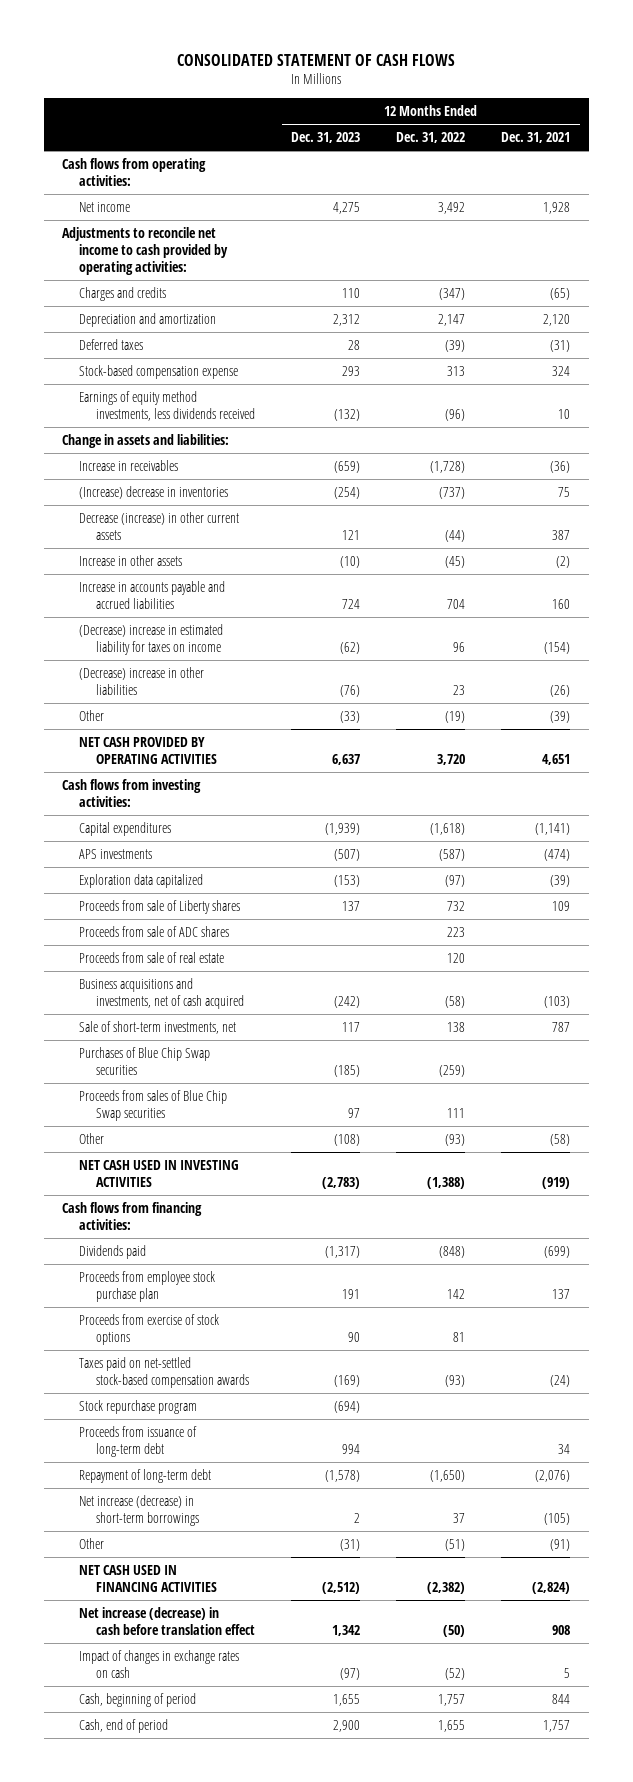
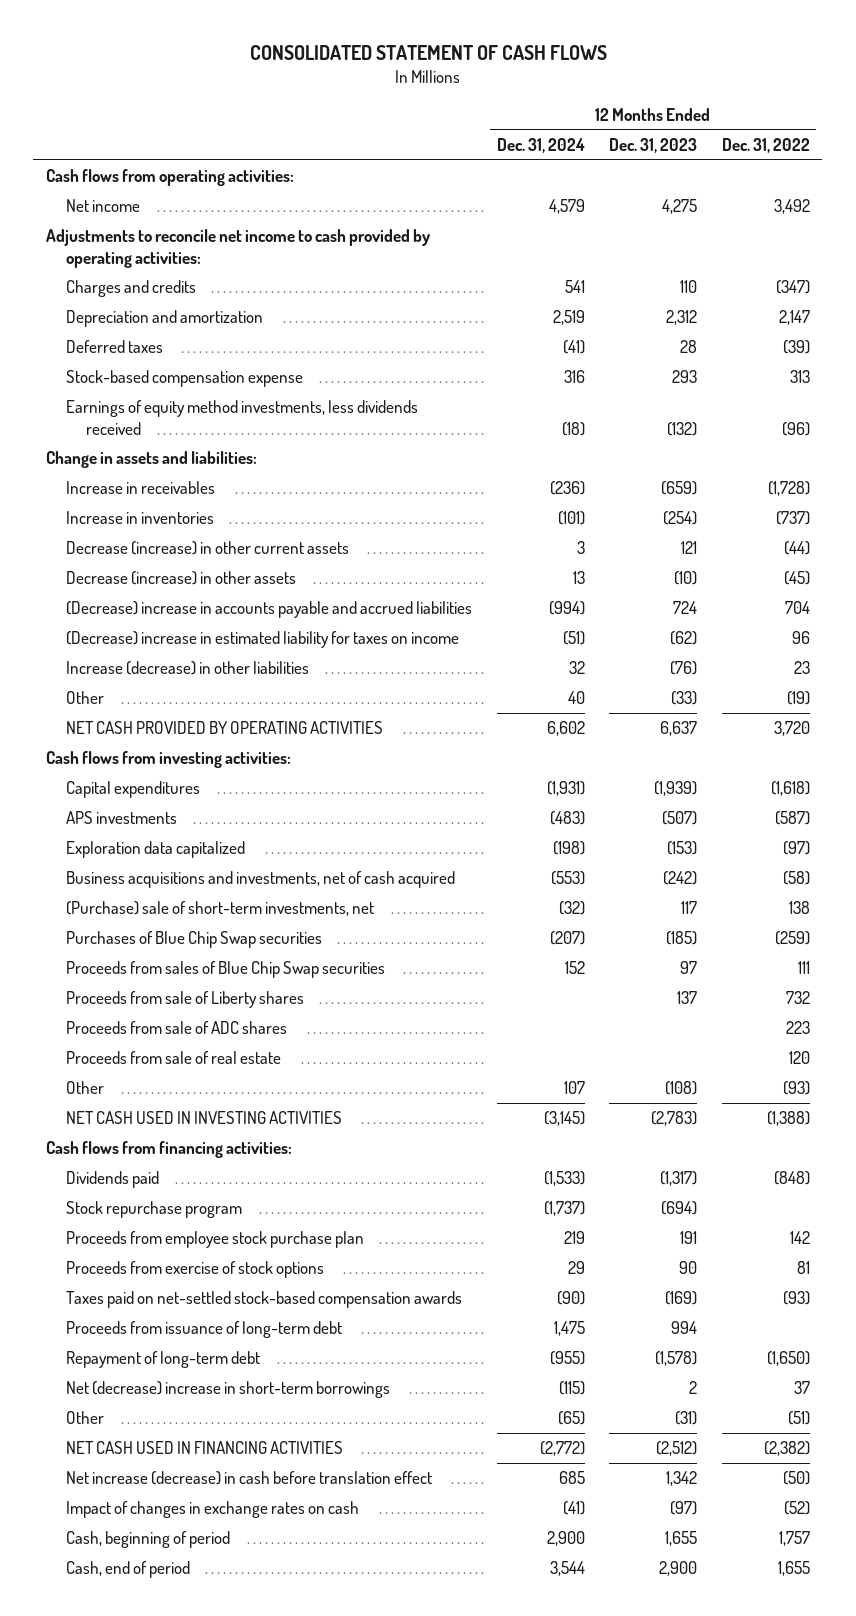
[501,131,571,143] Dec. 31, 2021 -> none
none -> [496,137,585,153] Dec. 31, 2024
[79,485,229,499] (Increase) decrease in inventories -> [65,511,214,525] Increase in inventories
[79,554,183,566] Increase in other assets -> [65,571,296,586] Decrease (increase) in other assets
[79,580,226,609] Increase in accounts payable and accrued liabilities -> [65,601,472,619] (Decrease) increase in accounts payable and accrued liabilities
[79,666,205,695] (Decrease) increase in other liabilities -> [65,661,309,676] Increase (decrease) in other liabilities
[79,1020,237,1034] Sale of short-term investments, net -> [65,901,374,917] (Purchase) sale of short-term investments, net
[79,899,241,914] Proceeds from sale of Liberty shares -> [65,991,304,1009] Proceeds from sale of Liberty shares
[79,925,230,937] Proceeds from sale of ADC shares -> [65,1021,287,1035] Proceeds from sale of ADC shares
[79,951,225,963] Proceeds from sale of real estate -> [65,1051,281,1065] Proceeds from sale of real estate
[79,1399,198,1414] Stock repurchase program -> [65,1201,242,1219] Stock repurchase program
[79,1494,200,1526] Net increase (decrease) in short-term borrowings -> [65,1381,390,1399] Net (decrease) increase in short-term borrowings

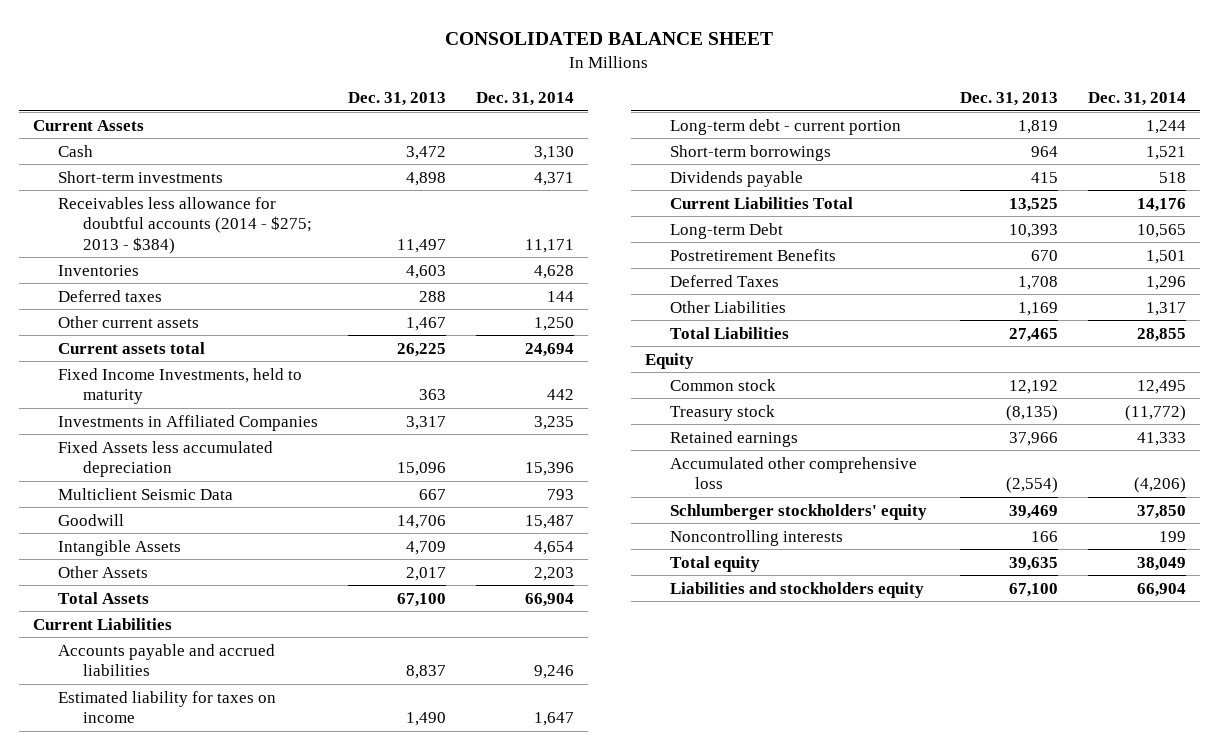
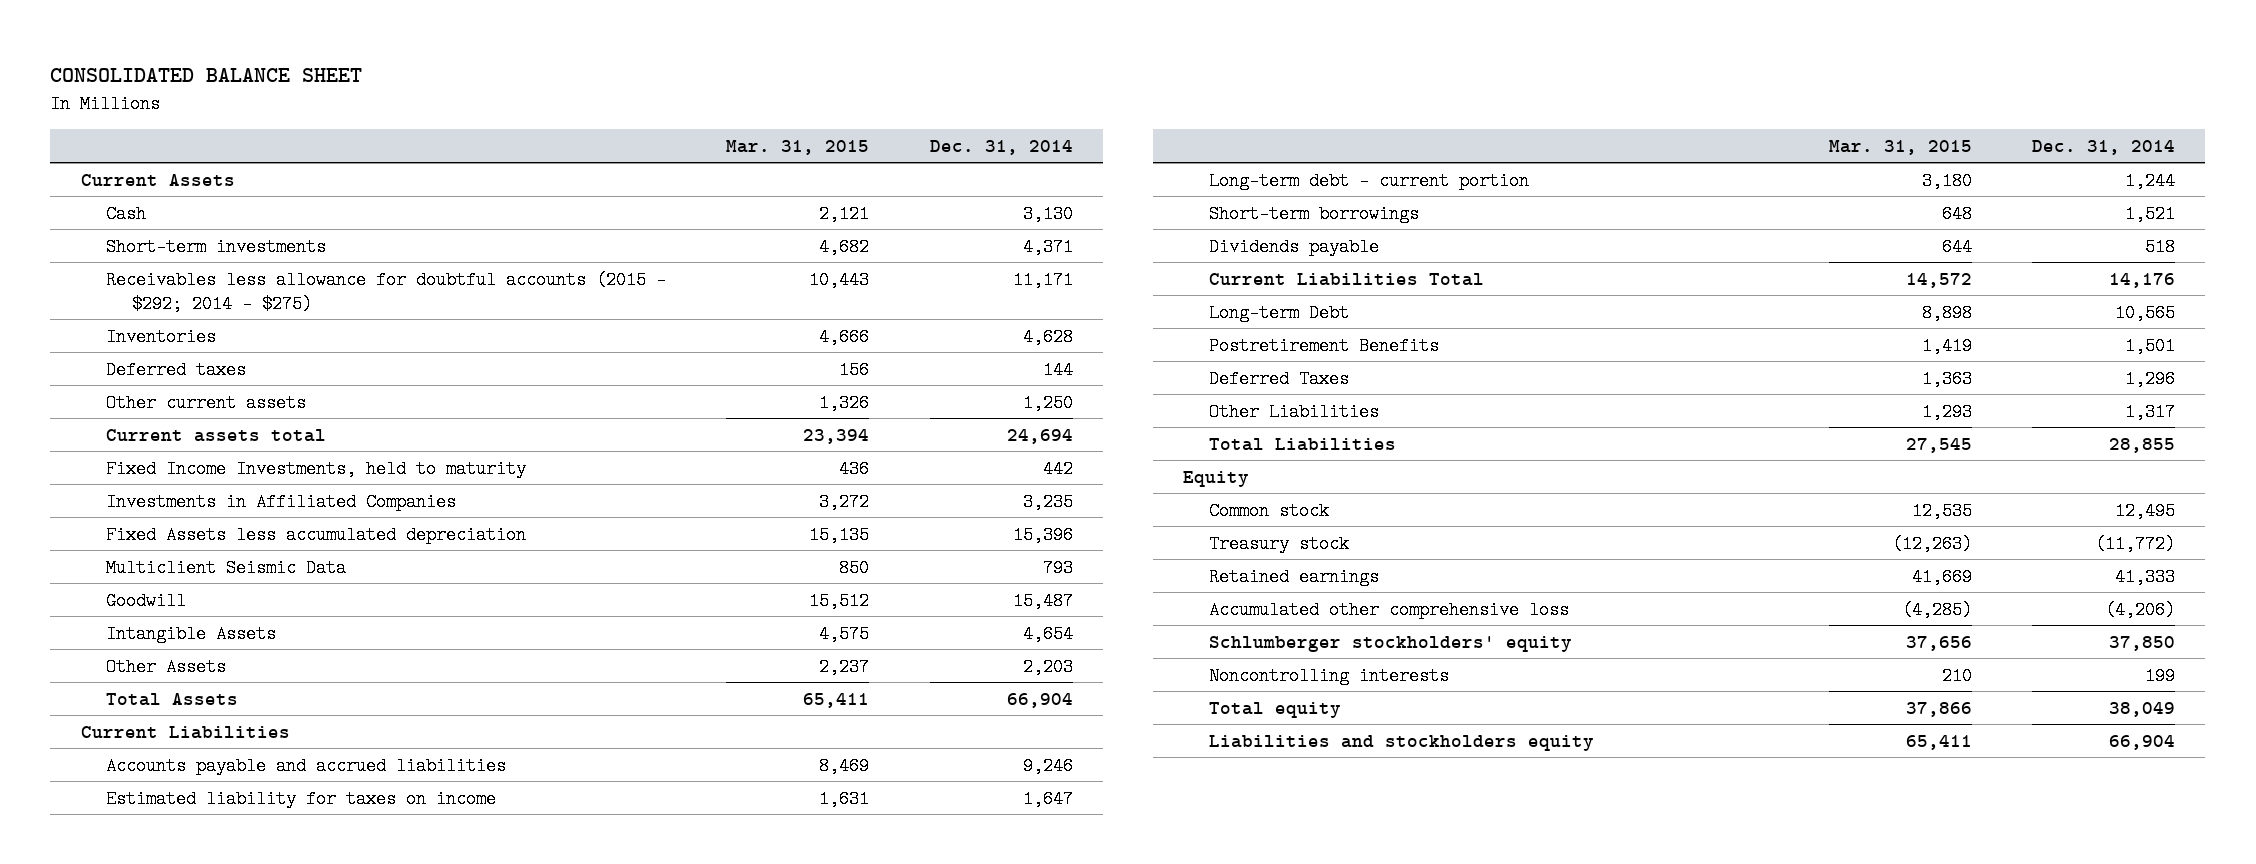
[347,92,446,107] Dec. 31, 2013 -> none
none -> [726,139,870,155] Mar. 31, 2015
[58,196,313,254] Receivables less allowance for doubtful accounts (2014 - $275; 2013 - $384) -> [106,270,667,313] Receivables less allowance for doubtful accounts (2015 - $292; 2014 - $275)

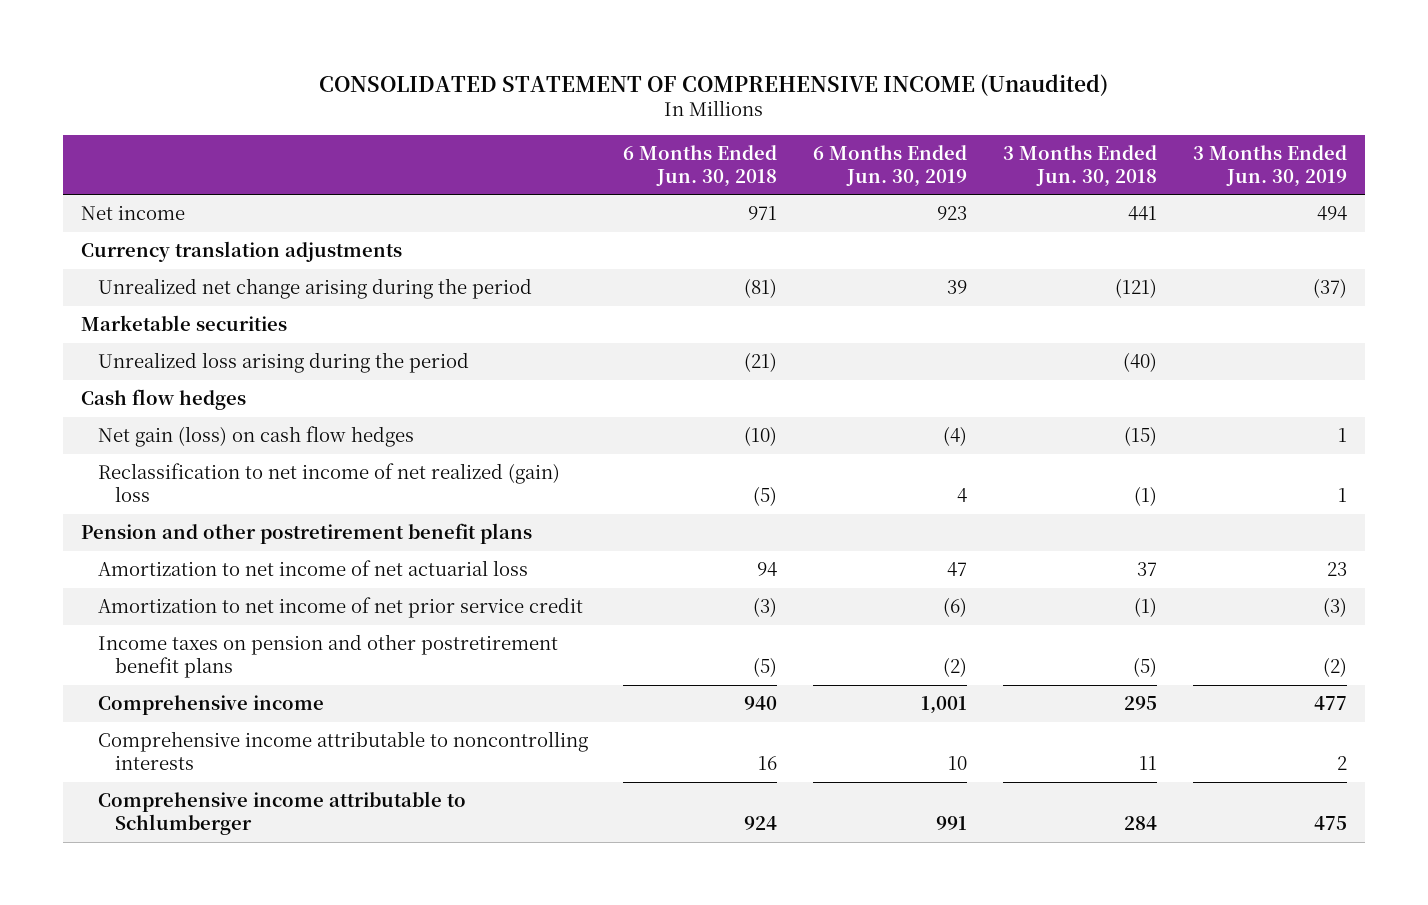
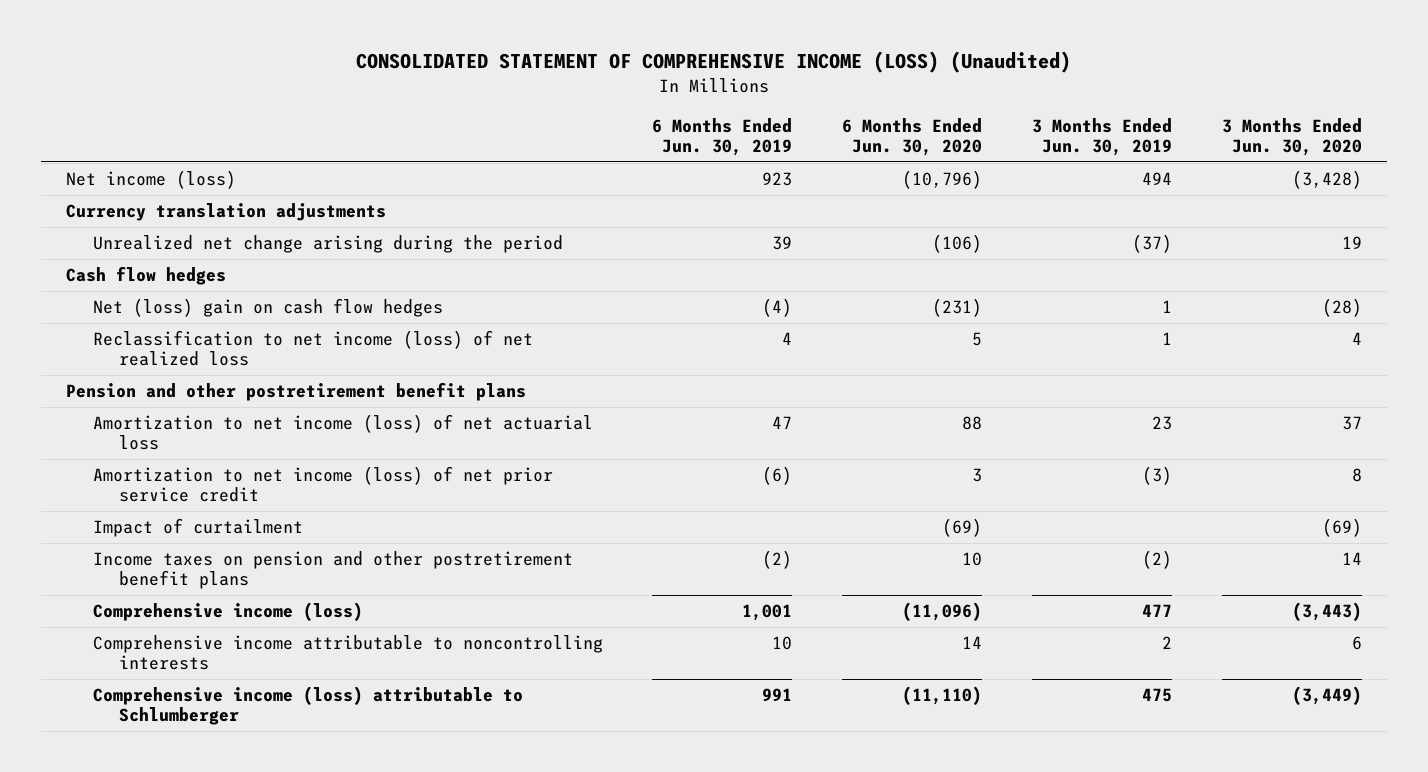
[318,73,1108,96] CONSOLIDATED STATEMENT OF COMPREHENSIVE INCOME (Unaudited) -> [356,51,1072,74] CONSOLIDATED STATEMENT OF COMPREHENSIVE INCOME (LOSS) (Unaudited)
[623,144,778,187] 6 Months Ended Jun. 30, 2018 -> none
[1002,144,1157,187] 3 Months Ended Jun. 30, 2018 -> none
none -> [842,117,983,156] 6 Months Ended Jun. 30, 2020
none -> [1221,117,1362,156] 3 Months Ended Jun. 30, 2020
[80,204,185,220] Net income -> [66,170,237,190] Net income (loss)
[80,314,287,331] Marketable securities -> none
[97,351,469,373] Unrealized loss arising during the period -> none
[97,425,414,447] Net gain (loss) on cash flow hedges -> [92,298,443,318] Net (loss) gain on cash flow hedges
[97,462,560,503] Reclassification to net income of net realized (gain) loss -> [92,330,533,367] Reclassification to net income (loss) of net realized loss
[97,559,528,576] Amortization to net income of net actuarial loss -> [92,414,593,451] Amortization to net income (loss) of net actuarial loss
[97,596,583,618] Amortization to net income of net prior service credit -> [92,466,553,503] Amortization to net income (loss) of net prior service credit
none -> [92,518,303,538] Impact of curtailment
[97,694,324,715] Comprehensive income -> [92,602,363,622] Comprehensive income (loss)
[97,790,466,836] Comprehensive income attributable to Schlumberger -> [92,686,523,726] Comprehensive income (loss) attributable to Schlumberger

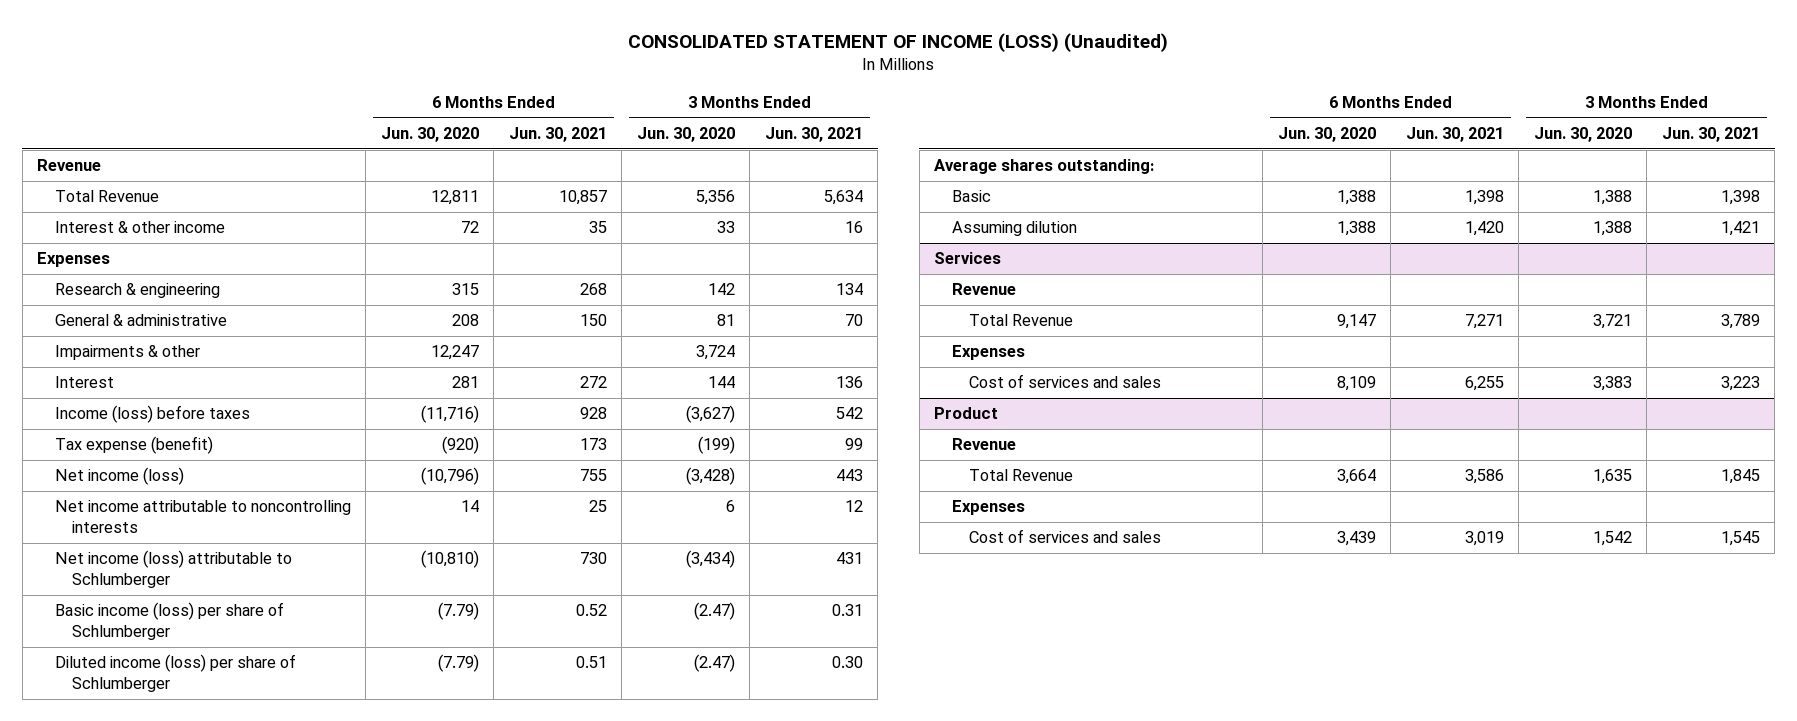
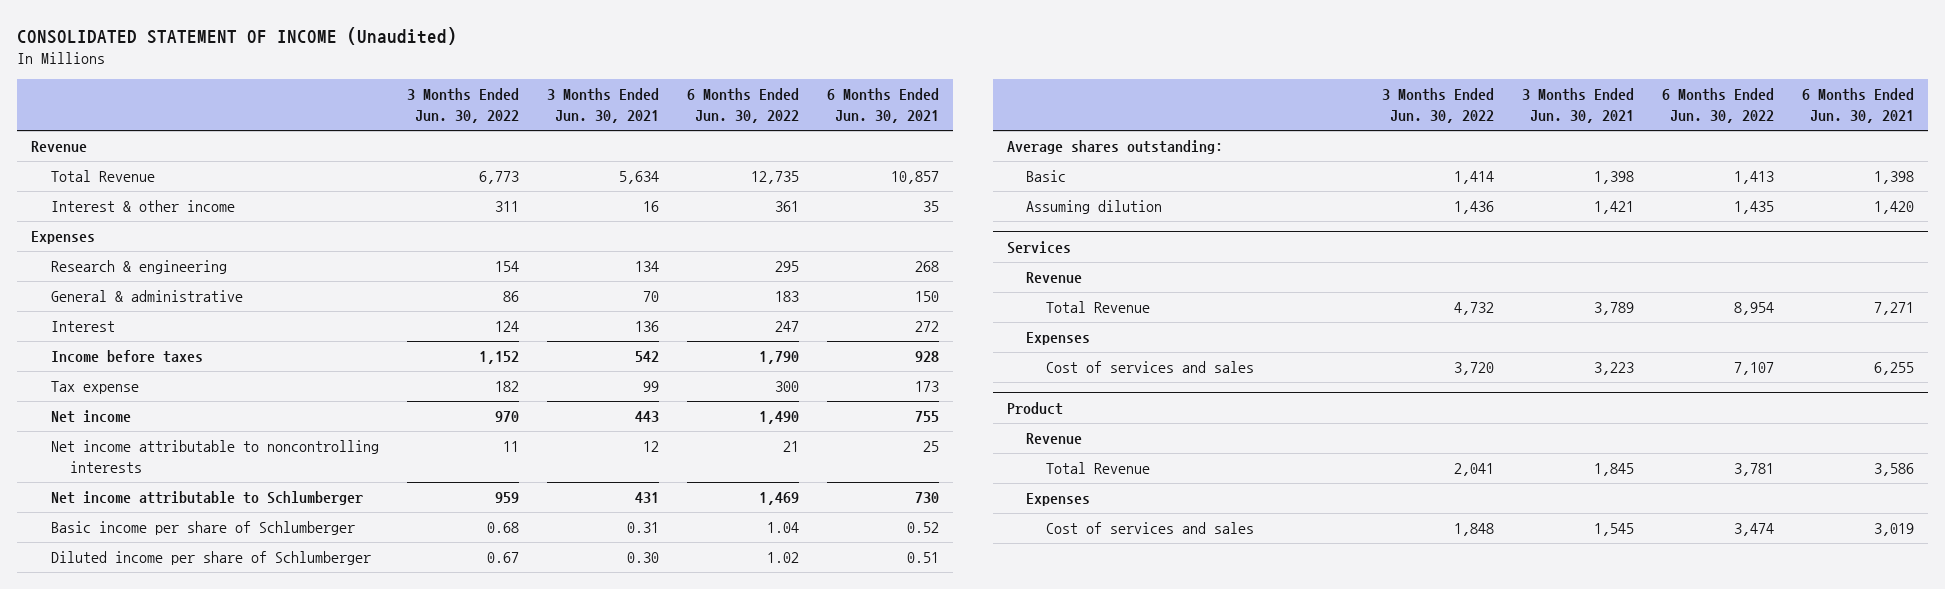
[628,32,1169,52] CONSOLIDATED STATEMENT OF INCOME (LOSS) (Unaudited) -> [16,26,457,45] CONSOLIDATED STATEMENT OF INCOME (Unaudited)
[380,127,479,143] Jun. 30, 2020 -> none
[636,127,735,143] Jun. 30, 2020 -> none
none -> [406,88,519,124] 3 Months Ended Jun. 30, 2022
none -> [686,88,799,124] 6 Months Ended Jun. 30, 2022
[54,345,200,361] Impairments & other -> none
[54,405,250,424] Income (loss) before taxes -> [50,350,203,364] Income before taxes
[54,436,213,455] Tax expense (benefit) -> [50,381,139,395] Tax expense
[54,467,184,486] Net income (loss) -> [50,410,131,424] Net income
[54,550,292,589] Net income (loss) attributable to Schlumberger -> [50,491,363,506] Net income attributable to Schlumberger
[54,602,284,641] Basic income (loss) per share of Schlumberger -> [50,521,355,536] Basic income per share of Schlumberger
[54,654,296,693] Diluted income (loss) per share of Schlumberger -> [50,551,371,566] Diluted income per share of Schlumberger

